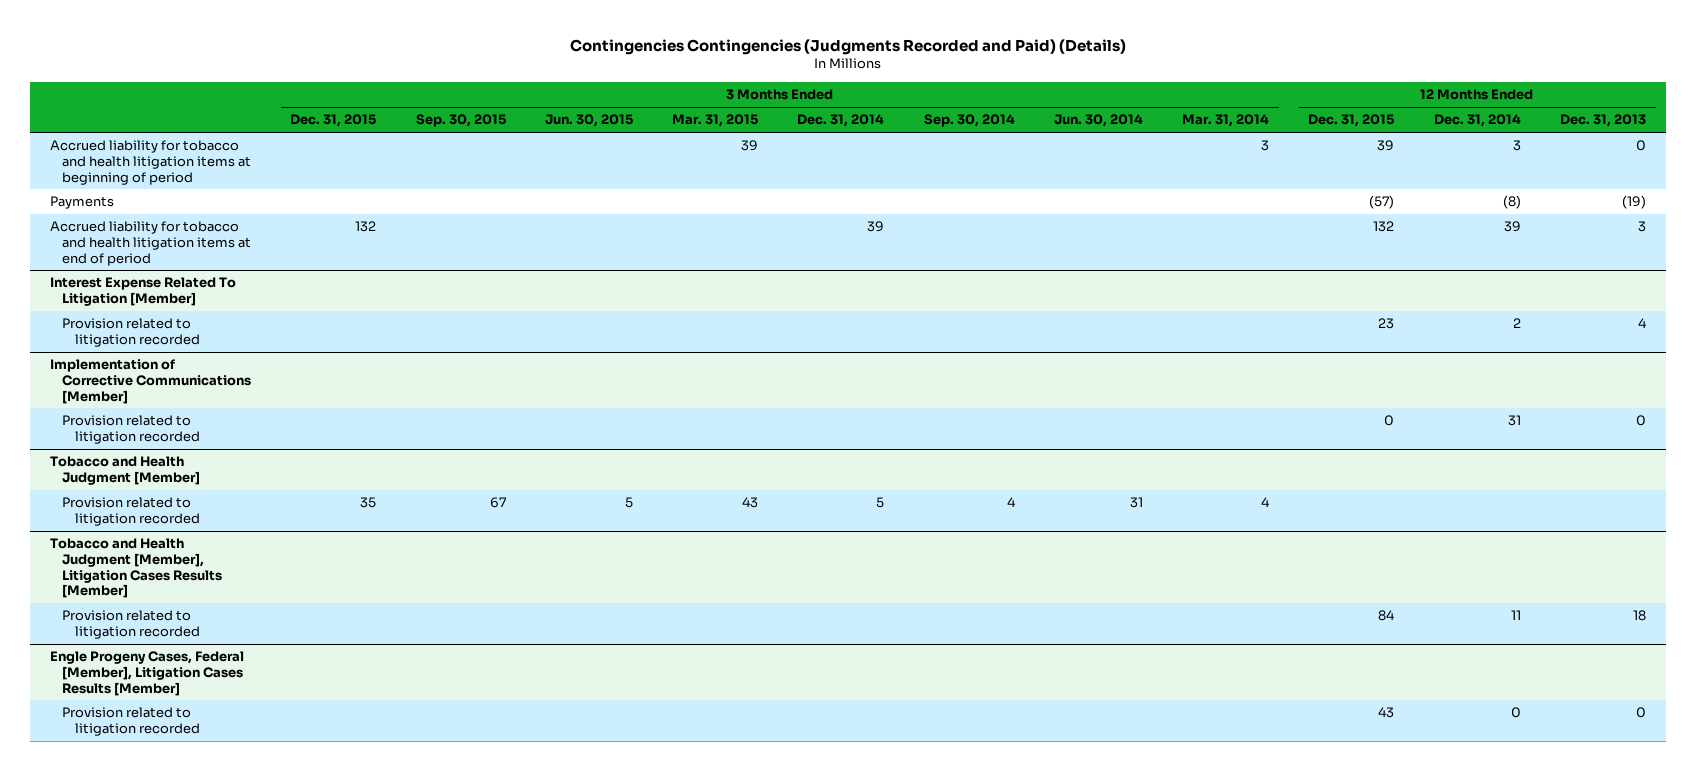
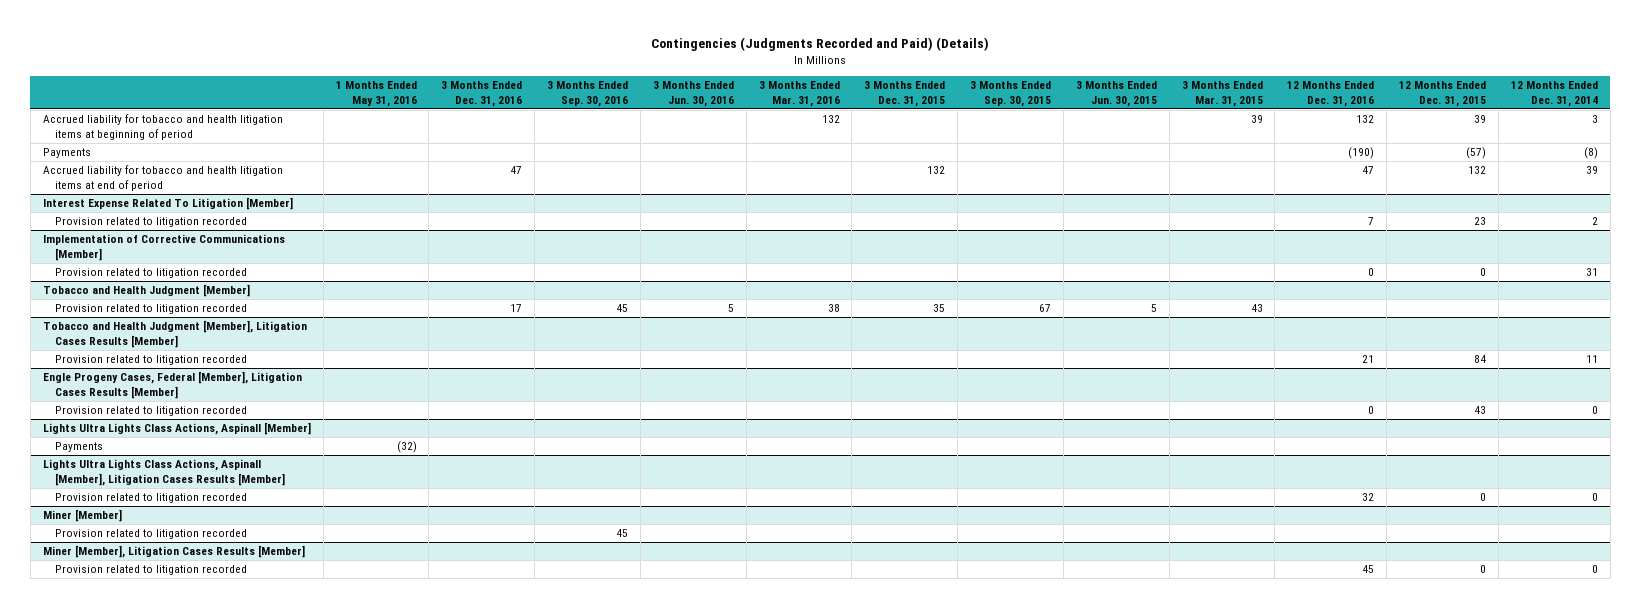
[569,38,1126,55] Contingencies Contingencies (Judgments Recorded and Paid) (Details) -> [651,37,990,52] Contingencies (Judgments Recorded and Paid) (Details)
[797,114,885,128] Dec. 31, 2014 -> none
[923,114,1015,128] Sep. 30, 2014 -> none
[1053,114,1143,128] Jun. 30, 2014 -> none
[1182,114,1270,128] Mar. 31, 2014 -> none
[1559,114,1646,128] Dec. 31, 2013 -> none
none -> [335,80,417,107] 1 Months Ended May 31, 2016
none -> [441,80,523,107] 3 Months Ended Dec. 31, 2016
none -> [547,80,629,107] 3 Months Ended Sep. 30, 2016
none -> [652,80,734,107] 3 Months Ended Jun. 30, 2016
none -> [758,80,840,107] 3 Months Ended Mar. 31, 2016
none -> [1287,80,1375,107] 12 Months Ended Dec. 31, 2016
none -> [42,422,311,436] Lights Ultra Lights Class Actions, Aspinall [Member]
none -> [54,442,103,453] Payments
none -> [42,459,285,487] Lights Ultra Lights Class Actions, Aspinall [Member], Litigation Cases Results [Member]
none -> [54,493,247,504] Provision related to litigation recorded
none -> [42,509,122,523] Miner [Member]
none -> [54,529,247,540] Provision related to litigation recorded
none -> [42,545,305,559] Miner [Member], Litigation Cases Results [Member]
none -> [54,565,247,576] Provision related to litigation recorded

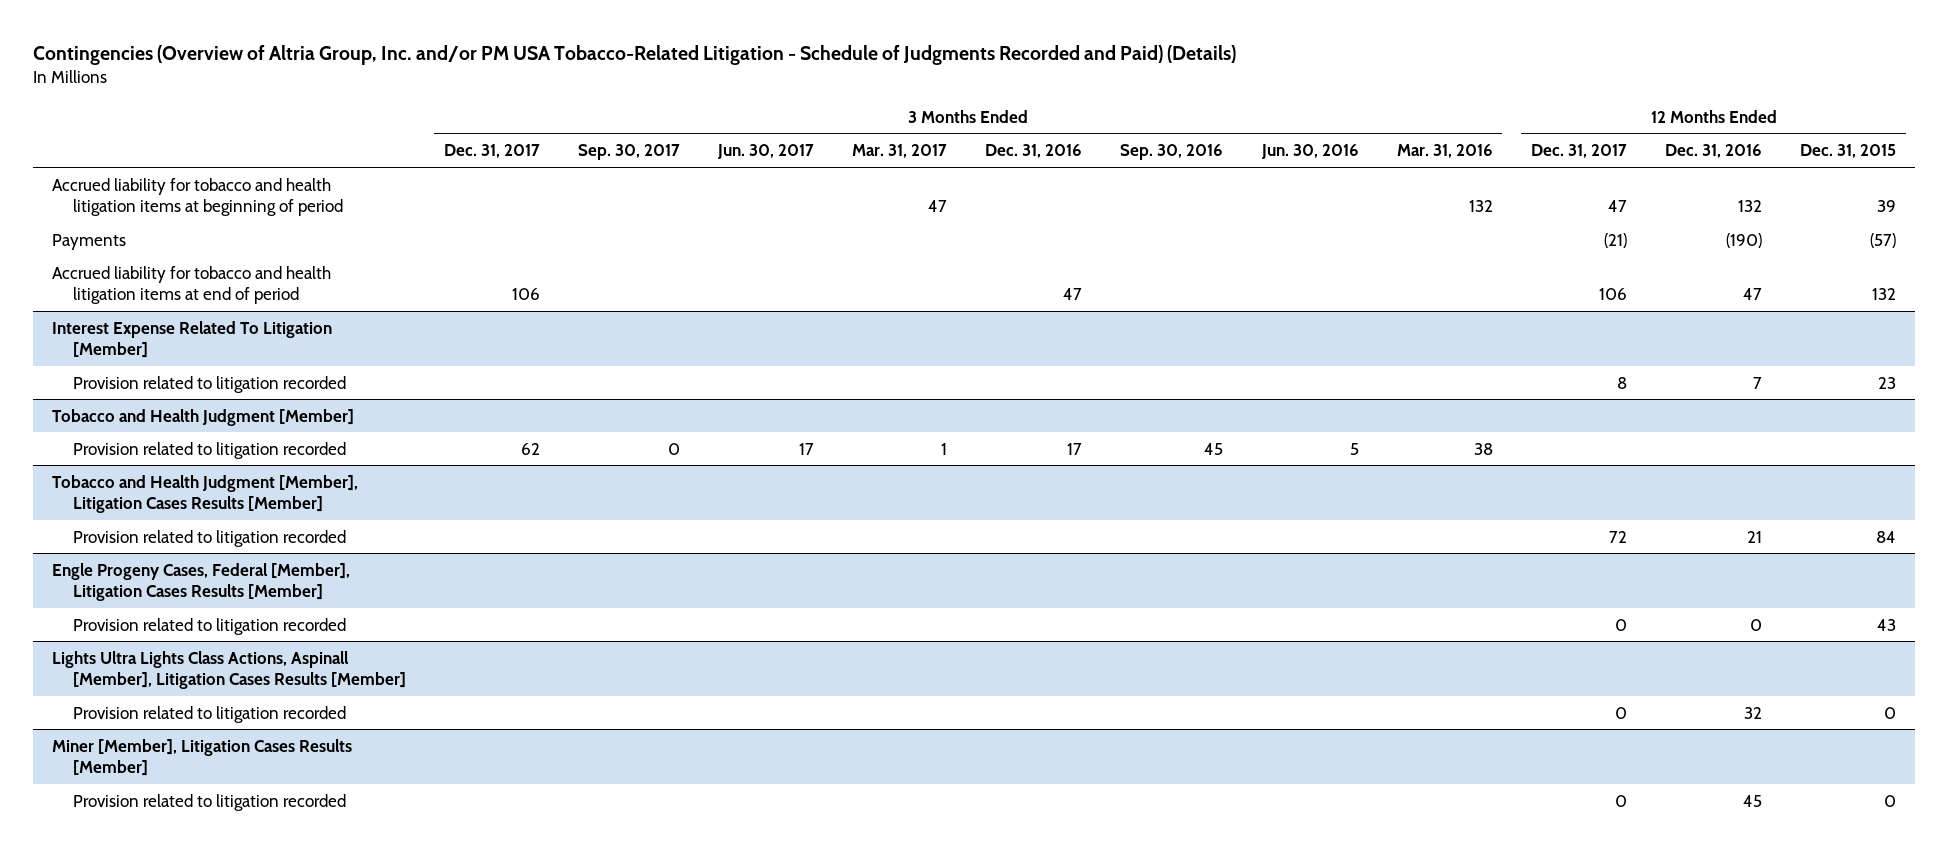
[651,37,990,52] Contingencies (Judgments Recorded and Paid) (Details) -> [33,44,1237,65] Contingencies (Overview of Altria Group, Inc. and/or PM USA Tobacco-Related Litigation - Schedule of Judgments Recorded and Paid) (Details)
[335,80,417,107] 1 Months Ended May 31, 2016 -> none
[864,80,946,107] 3 Months Ended Dec. 31, 2015 -> none
[970,80,1052,107] 3 Months Ended Sep. 30, 2015 -> none
[1075,80,1157,107] 3 Months Ended Jun. 30, 2015 -> none
[1181,80,1263,107] 3 Months Ended Mar. 31, 2015 -> none
[1510,80,1598,107] 12 Months Ended Dec. 31, 2014 -> none
none -> [443,144,540,159] Dec. 31, 2017
none -> [577,144,680,161] Sep. 30, 2017
none -> [717,144,815,160] Jun. 30, 2017
none -> [852,144,948,159] Mar. 31, 2017
none -> [1530,144,1627,159] Dec. 31, 2017
[42,234,285,262] Implementation of Corrective Communications [Member] -> none
[54,268,247,279] Provision related to litigation recorded -> none
[42,422,311,436] Lights Ultra Lights Class Actions, Aspinall [Member] -> none
[54,442,103,453] Payments -> none
[42,509,122,523] Miner [Member] -> none
[54,529,247,540] Provision related to litigation recorded -> none

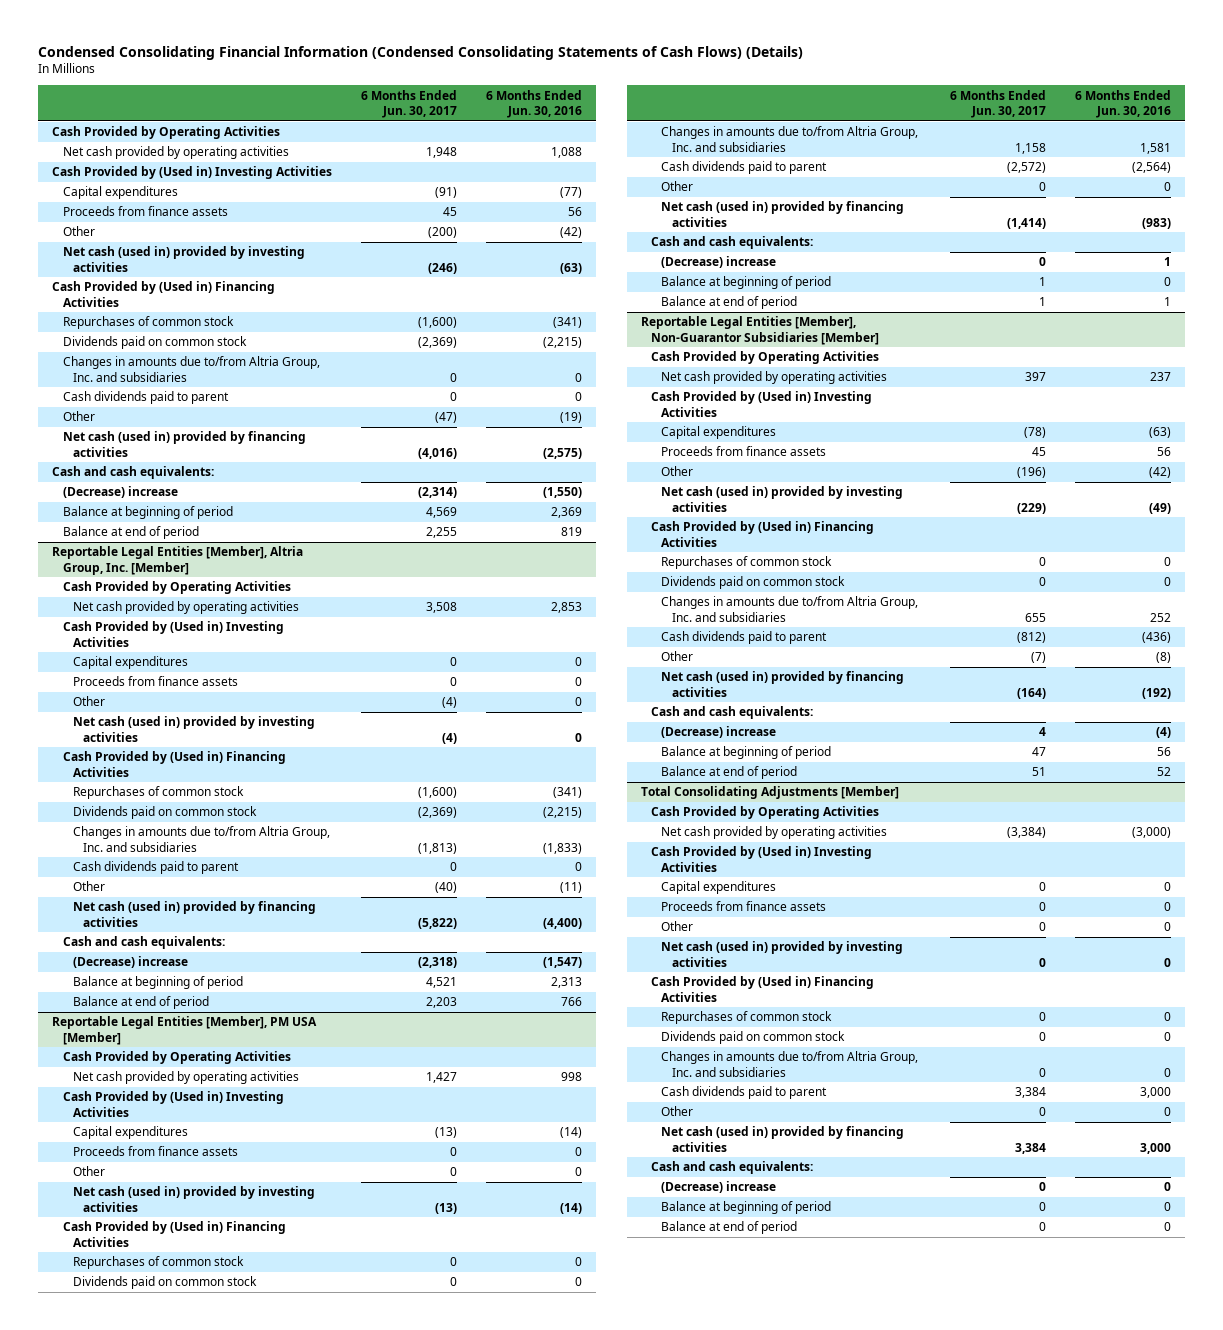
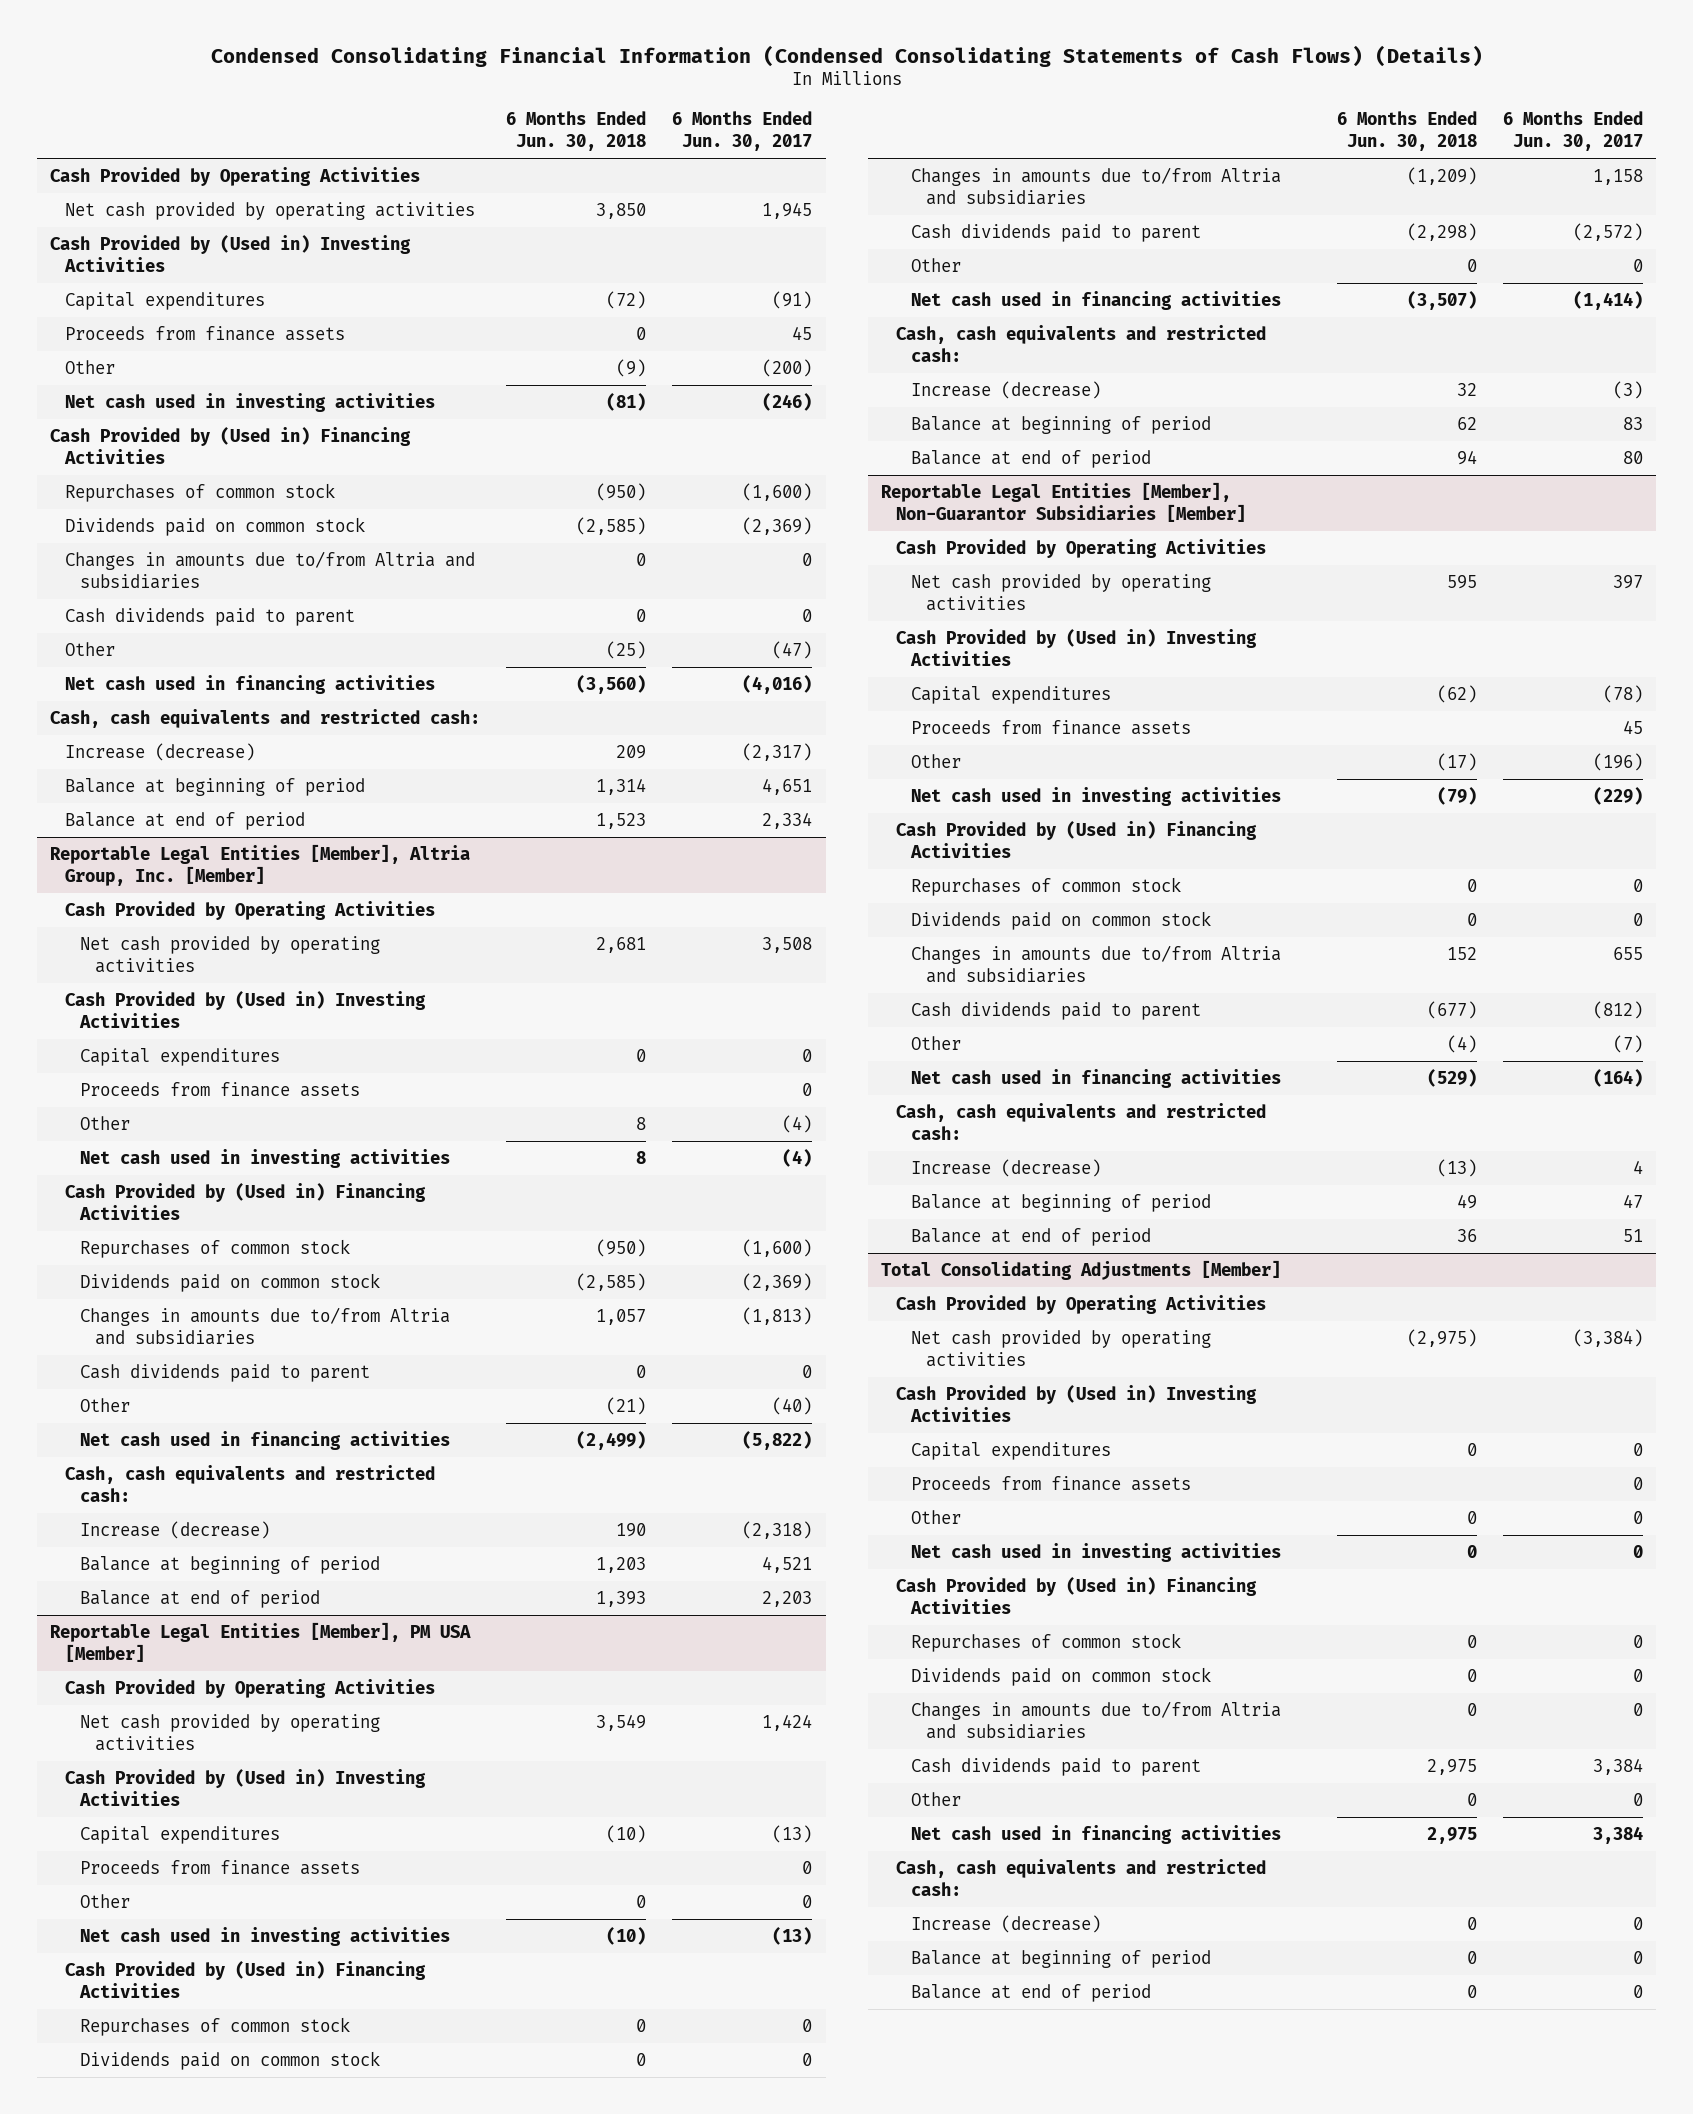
[485,89,582,119] 6 Months Ended Jun. 30, 2016 -> none
none -> [506,111,647,152] 6 Months Ended Jun. 30, 2018
[426,147,458,159] 1,948 -> [762,202,813,220] 1,945
[62,246,305,272] Net cash (used in) provided by investing activities -> [65,393,436,413] Net cash used in investing activities
[62,356,320,382] Changes in amounts due to/from Altria Group, Inc. and subsidiaries -> [65,551,476,589] Changes in amounts due to/from Altria and subsidiaries
[62,431,306,457] Net cash (used in) provided by financing activities -> [65,675,436,695] Net cash used in financing activities
[52,466,215,480] Cash and cash equivalents: -> [49,709,480,729] Cash, cash equivalents and restricted cash:
[62,486,178,499] (Decrease) increase -> [65,743,256,762] Increase (decrease)
[418,487,458,499] (2,314) -> [742,743,813,762] (2,317)
[426,507,458,519] 4,569 -> [762,778,813,796] 4,651
[426,527,458,539] 2,255 -> [762,812,813,830] 2,334
[72,716,315,742] Net cash (used in) provided by investing activities -> [80,1149,451,1169] Net cash used in investing activities
[72,826,330,852] Changes in amounts due to/from Altria Group, Inc. and subsidiaries -> [80,1307,451,1345] Changes in amounts due to/from Altria and subsidiaries
[72,901,316,927] Net cash (used in) provided by financing activities -> [80,1431,451,1451] Net cash used in financing activities
[62,936,225,950] Cash and cash equivalents: -> [65,1465,436,1502] Cash, cash equivalents and restricted cash:
[72,956,188,969] (Decrease) increase -> [80,1521,271,1540] Increase (decrease)
[426,1072,458,1084] 1,427 -> [762,1714,813,1732] 1,424
[72,1186,315,1212] Net cash (used in) provided by investing activities -> [80,1927,451,1947] Net cash used in investing activities
[661,126,919,152] Changes in amounts due to/from Altria Group, Inc. and subsidiaries -> [911,167,1282,205] Changes in amounts due to/from Altria and subsidiaries
[661,201,905,227] Net cash (used in) provided by financing activities -> [911,291,1282,311] Net cash used in financing activities
[651,236,814,250] Cash and cash equivalents: -> [895,325,1266,362] Cash, cash equivalents and restricted cash:
[661,256,777,269] (Decrease) increase -> [911,381,1102,400] Increase (decrease)
[1038,257,1046,267] 0 -> [1613,381,1644,400] (3)
[1038,277,1046,287] 1 -> [1623,417,1644,431] 83
[1038,297,1046,307] 1 -> [1623,451,1644,465] 80
[661,486,904,512] Net cash (used in) provided by investing activities -> [911,787,1282,807] Net cash used in investing activities
[661,596,919,622] Changes in amounts due to/from Altria Group, Inc. and subsidiaries -> [911,945,1282,983] Changes in amounts due to/from Altria and subsidiaries
[661,671,905,697] Net cash (used in) provided by financing activities -> [911,1069,1282,1089] Net cash used in financing activities
[651,706,814,720] Cash and cash equivalents: -> [895,1103,1266,1140] Cash, cash equivalents and restricted cash:
[661,726,777,739] (Decrease) increase -> [911,1159,1102,1178] Increase (decrease)
[661,941,904,967] Net cash (used in) provided by investing activities -> [911,1543,1282,1563] Net cash used in investing activities
[661,1051,919,1077] Changes in amounts due to/from Altria Group, Inc. and subsidiaries -> [911,1701,1282,1739] Changes in amounts due to/from Altria and subsidiaries
[661,1126,905,1152] Net cash (used in) provided by financing activities -> [911,1825,1282,1845] Net cash used in financing activities
[651,1161,814,1175] Cash and cash equivalents: -> [895,1859,1266,1896] Cash, cash equivalents and restricted cash:
[661,1181,777,1194] (Decrease) increase -> [911,1915,1102,1934] Increase (decrease)

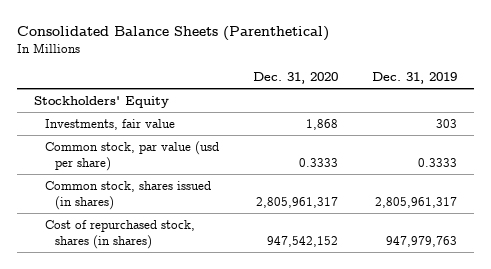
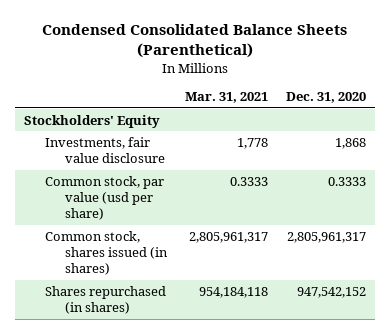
[16,26,329,42] Consolidated Balance Sheets (Parenthetical) -> [42,24,348,59] Condensed Consolidated Balance Sheets (Parenthetical)
[371,71,457,84] Dec. 31, 2019 -> none
none -> [185,92,269,104] Mar. 31, 2021
[44,118,175,130] Investments, fair value -> [44,136,166,164] Investments, fair value disclosure
[44,219,195,249] Cost of repurchased stock, shares (in shares) -> [44,285,166,315] Shares repurchased (in shares)

